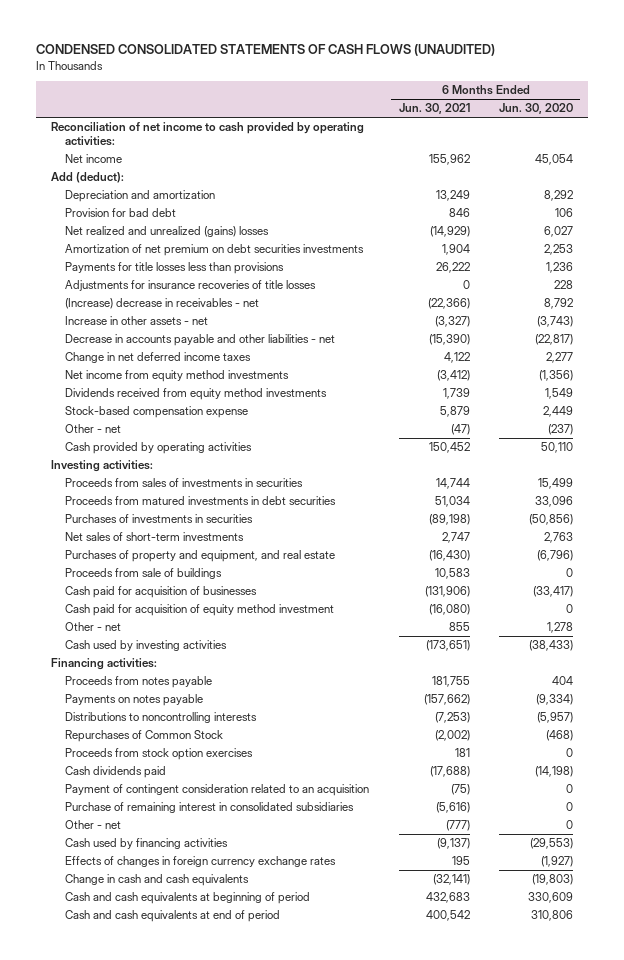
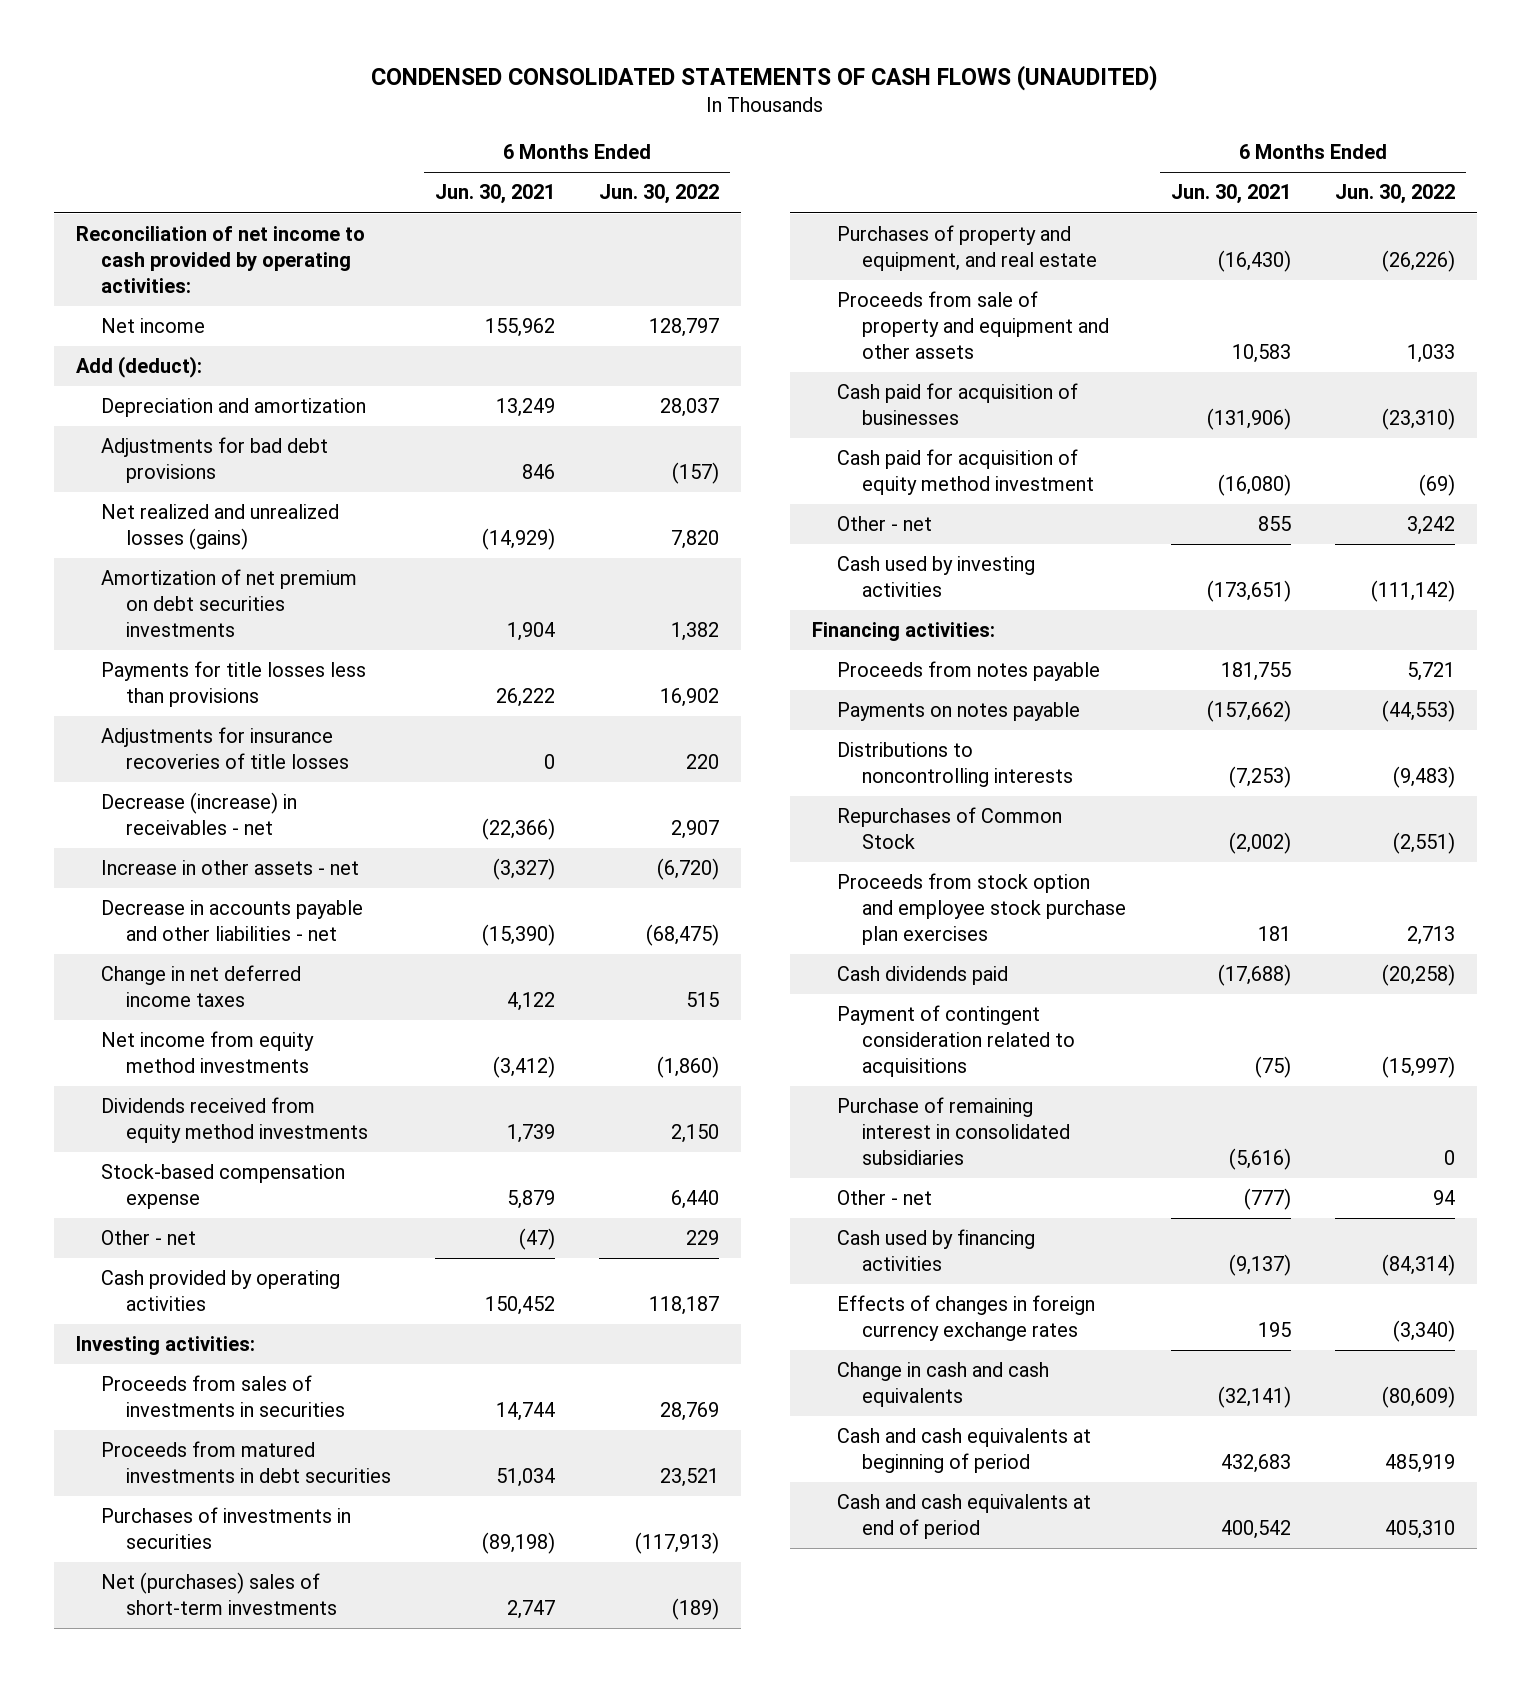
[499,103,574,115] Jun. 30, 2020 -> none
none -> [598,184,719,205] Jun. 30, 2022
[64,208,176,218] Provision for bad debt -> [100,437,328,483] Adjustments for bad debt provisions
[64,226,269,238] Net realized and unrealized (gains) losses -> [100,504,339,550] Net realized and unrealized losses (gains)
[64,298,259,310] (Increase) decrease in receivables - net -> [100,792,297,835] Decrease (increase) in receivables - net
[64,532,244,542] Net sales of short-term investments -> [100,1572,337,1615] Net (purchases) sales of short-term investments
[64,568,222,580] Proceeds from sale of buildings -> [836,291,1109,359] Proceeds from sale of property and equipment and other assets
[64,748,253,761] Proceeds from stock option exercises -> [836,873,1126,945] Proceeds from stock option and employee stock purchase plan exercises
[64,784,369,797] Payment of contingent consideration related to an acquisition -> [836,1005,1075,1077] Payment of contingent consideration related to acquisitions

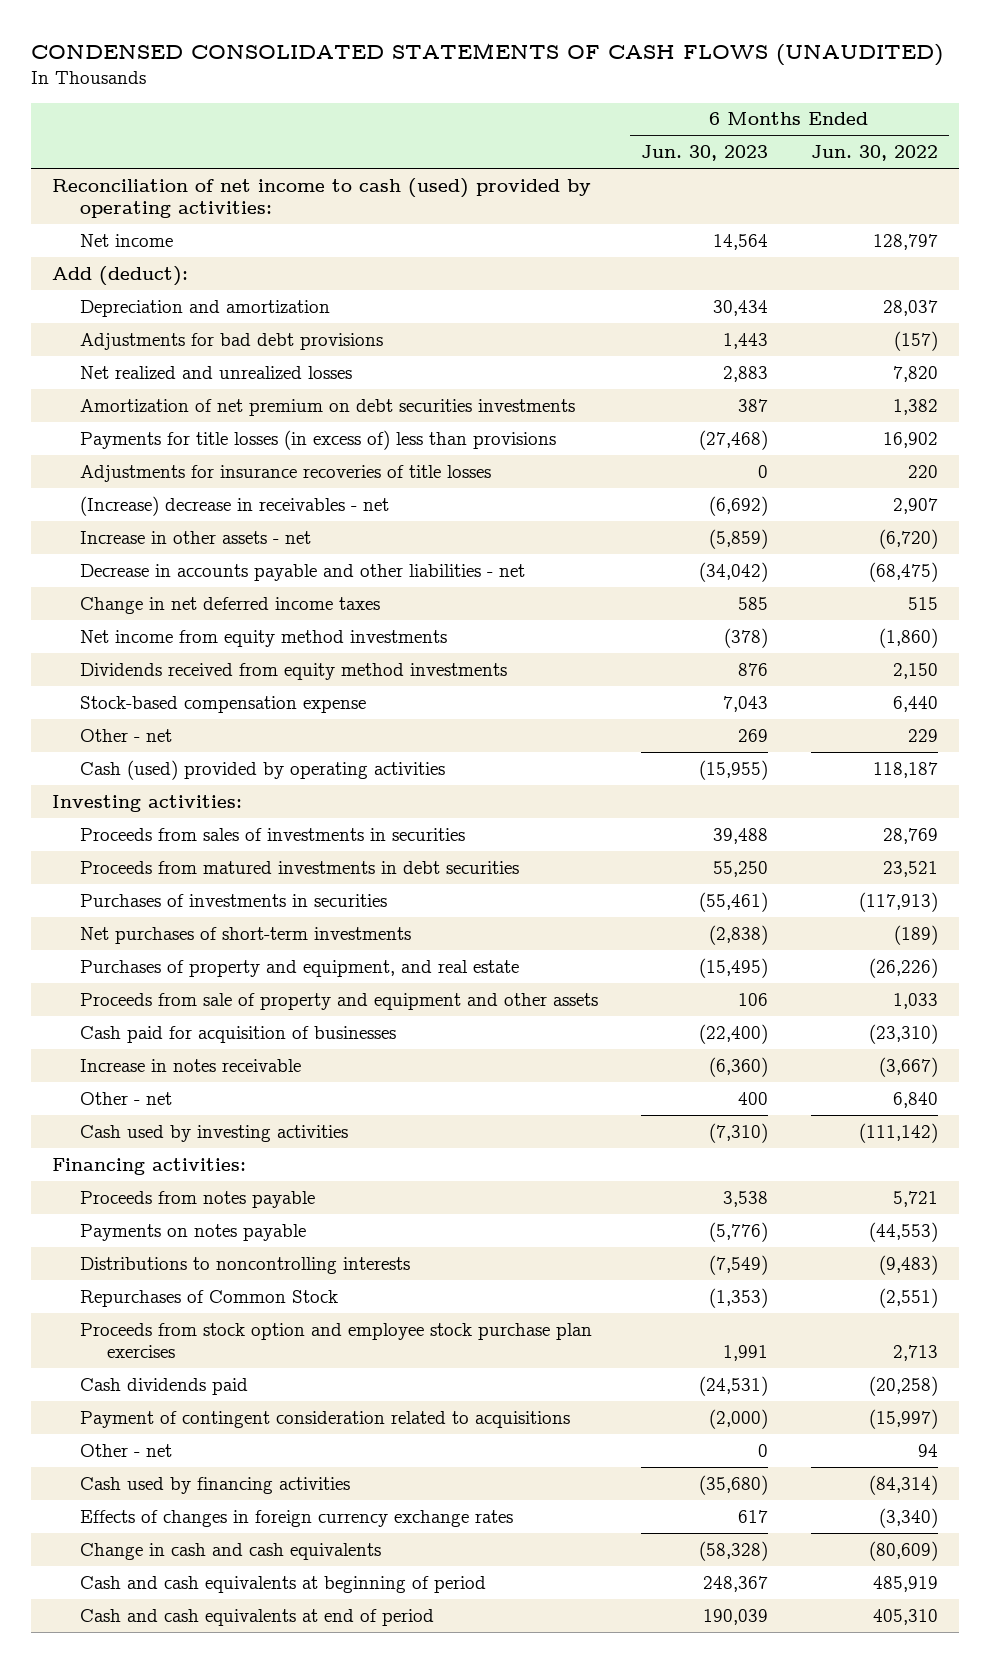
[434,184,555,205] Jun. 30, 2021 -> none
none -> [640,145,768,162] Jun. 30, 2023
[76,226,366,293] Reconciliation of net income to cash provided by operating activities: -> [52,177,592,219] Reconciliation of net income to cash (used) provided by operating activities:
[100,504,339,550] Net realized and unrealized losses (gains) -> [79,365,352,379] Net realized and unrealized losses
[100,661,366,707] Payments for title losses less than provisions -> [79,429,556,450] Payments for title losses (in excess of) less than provisions
[100,792,297,835] Decrease (increase) in receivables - net -> [79,495,389,516] (Increase) decrease in receivables - net
[100,1270,340,1311] Cash provided by operating activities -> [79,759,445,780] Cash (used) provided by operating activities
[100,1572,337,1615] Net (purchases) sales of short-term investments -> [79,926,411,944] Net purchases of short-term investments
[836,449,1094,495] Cash paid for acquisition of equity method investment -> none
none -> [79,1058,301,1072] Increase in notes receivable
[1406,516,1455,536] 3,242 -> [892,1091,938,1108] 6,840
[836,1097,1070,1165] Purchase of remaining interest in consolidated subsidiaries -> none

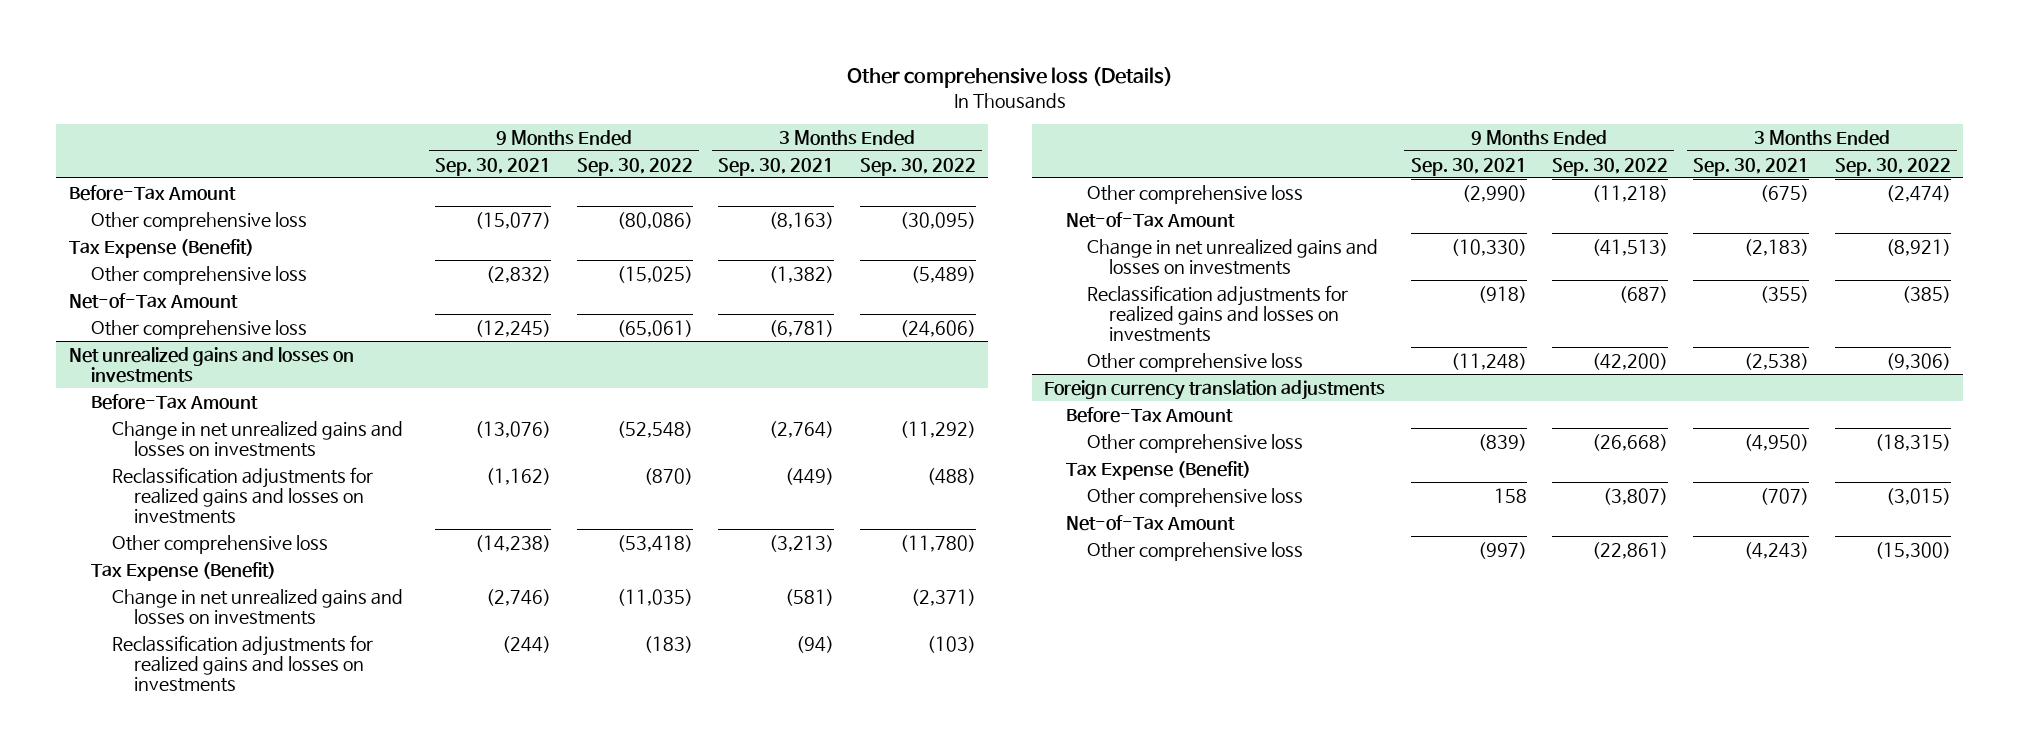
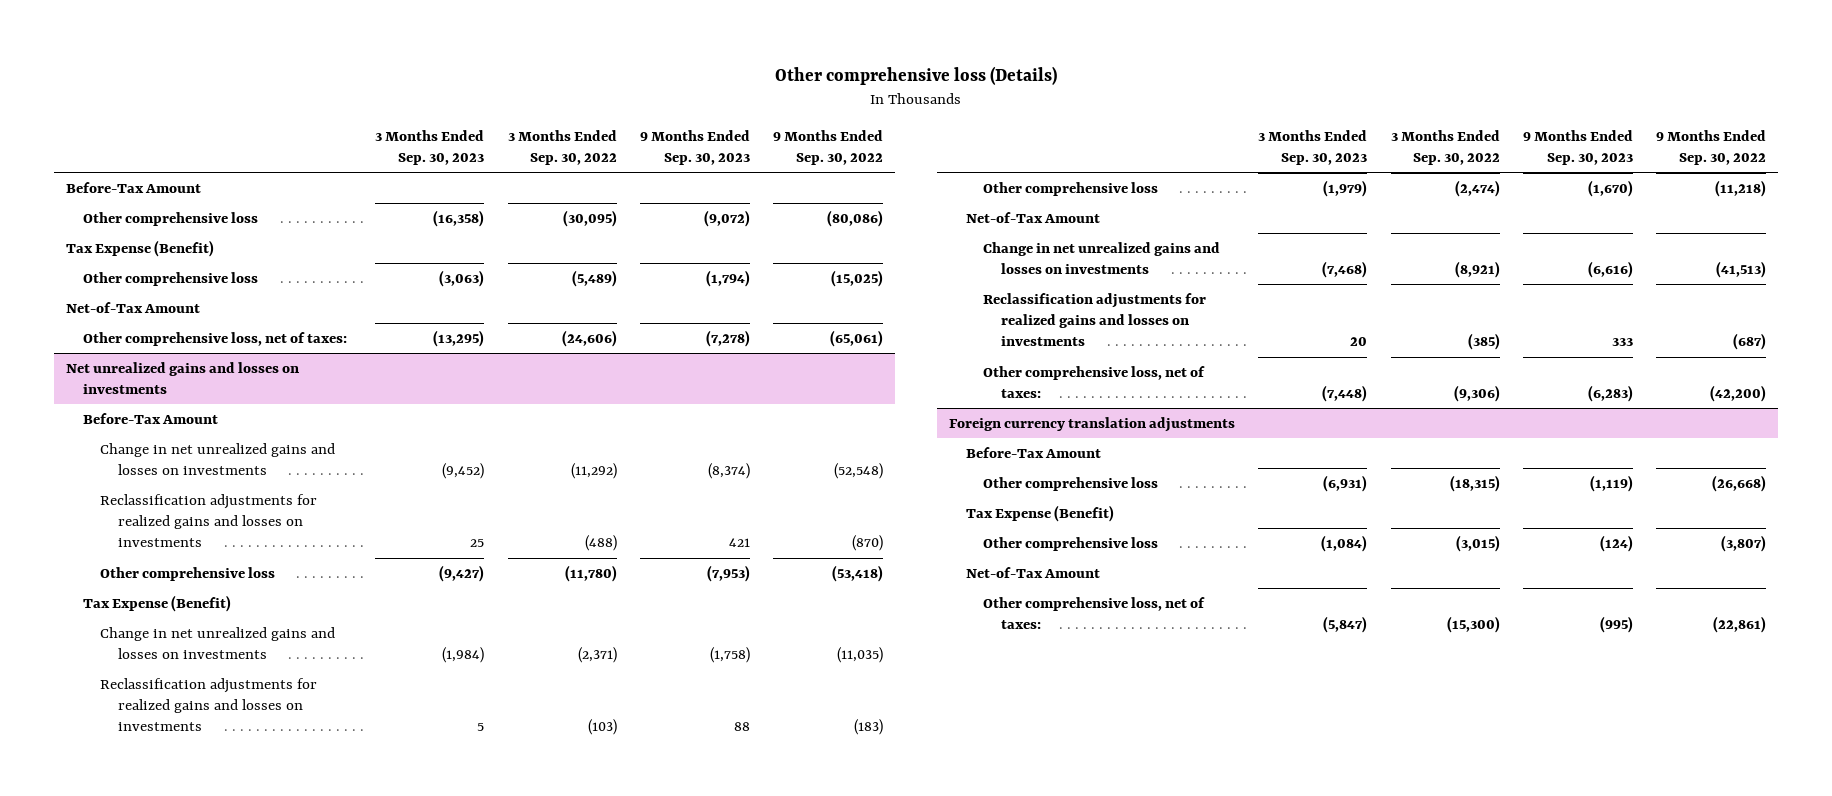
[435,157,552,176] Sep. 30, 2021 -> none
[718,157,835,176] Sep. 30, 2021 -> none
none -> [375,130,485,166] 3 Months Ended Sep. 30, 2023
none -> [639,130,750,166] 9 Months Ended Sep. 30, 2023
[90,319,307,339] Other comprehensive loss -> [83,331,348,346] Other comprehensive loss, net of taxes:
[1087,352,1304,372] Other comprehensive loss -> [983,365,1206,399] Other comprehensive loss, net of taxes:
[1087,541,1304,561] Other comprehensive loss -> [983,596,1206,630] Other comprehensive loss, net of taxes:

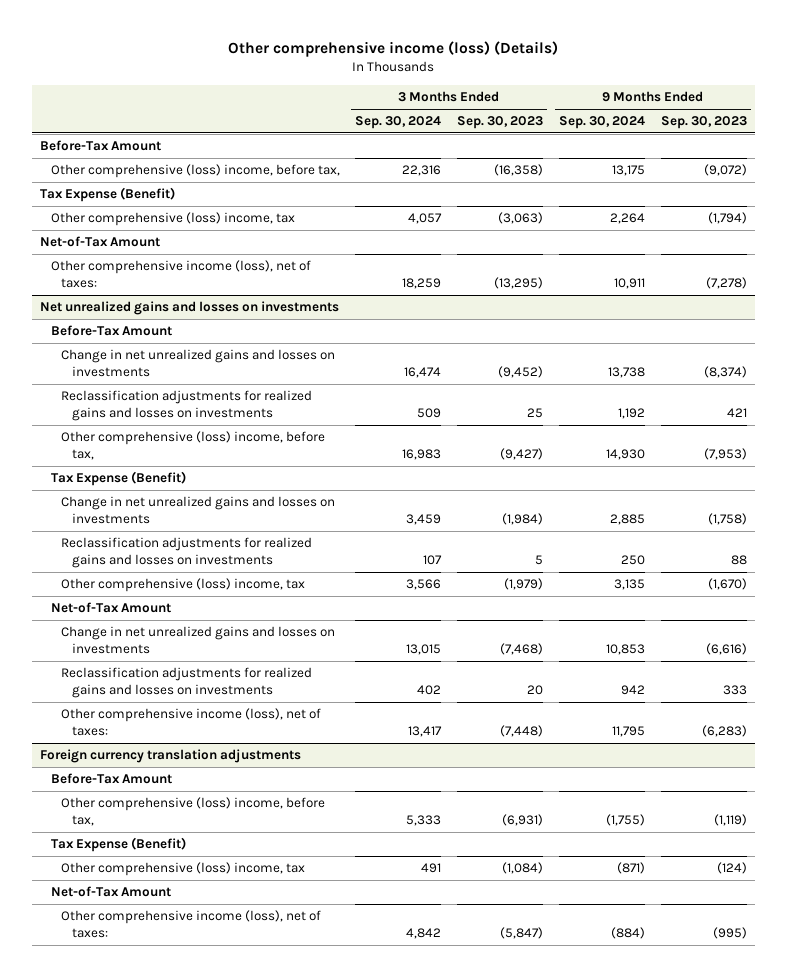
[775,65,1058,85] Other comprehensive loss (Details) -> [228,41,559,58] Other comprehensive income (loss) (Details)
[507,130,617,166] 3 Months Ended Sep. 30, 2022 -> none
[773,130,884,166] 9 Months Ended Sep. 30, 2022 -> none
none -> [355,116,442,130] Sep. 30, 2024
none -> [558,116,645,130] Sep. 30, 2024
[83,211,259,226] Other comprehensive loss -> [50,164,340,179] Other comprehensive (loss) income, before tax,
[83,271,259,286] Other comprehensive loss -> [50,212,295,227] Other comprehensive (loss) income, tax
[83,331,348,346] Other comprehensive loss, net of taxes: -> [50,260,311,288] Other comprehensive income (loss), net of taxes:
[100,566,276,581] Other comprehensive loss -> [61,431,326,460] Other comprehensive (loss) income, before tax,
[983,181,1159,196] Other comprehensive loss -> [61,578,306,593] Other comprehensive (loss) income, tax
[983,365,1206,399] Other comprehensive loss, net of taxes: -> [61,708,322,736] Other comprehensive income (loss), net of taxes:
[983,476,1159,491] Other comprehensive loss -> [61,797,326,826] Other comprehensive (loss) income, before tax,
[983,536,1159,551] Other comprehensive loss -> [61,862,306,877] Other comprehensive (loss) income, tax
[983,596,1206,630] Other comprehensive loss, net of taxes: -> [61,910,322,938] Other comprehensive income (loss), net of taxes:

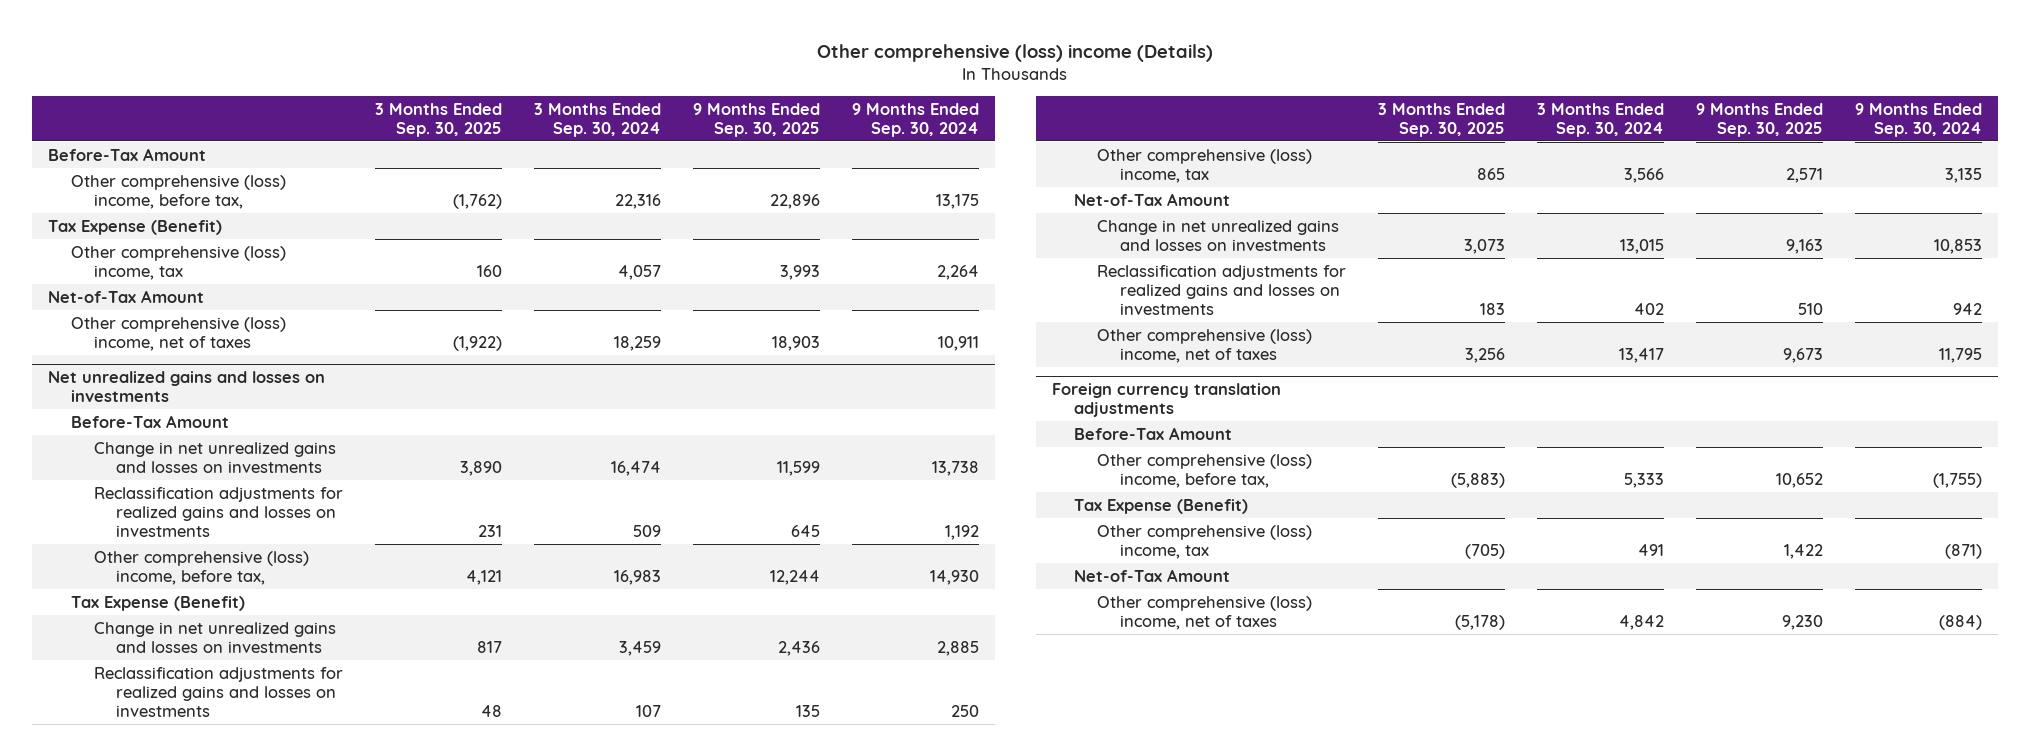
[228,41,559,58] Other comprehensive income (loss) (Details) -> [817,43,1214,62] Other comprehensive (loss) income (Details)
[457,116,544,130] Sep. 30, 2023 -> none
[660,116,747,130] Sep. 30, 2023 -> none
none -> [374,102,502,137] 3 Months Ended Sep. 30, 2025
none -> [692,102,820,137] 9 Months Ended Sep. 30, 2025
[50,260,311,288] Other comprehensive income (loss), net of taxes: -> [71,316,287,351] Other comprehensive (loss) income, net of taxes
[61,708,322,736] Other comprehensive income (loss), net of taxes: -> [1096,328,1312,363] Other comprehensive (loss) income, net of taxes
[61,910,322,938] Other comprehensive income (loss), net of taxes: -> [1096,595,1312,630] Other comprehensive (loss) income, net of taxes

